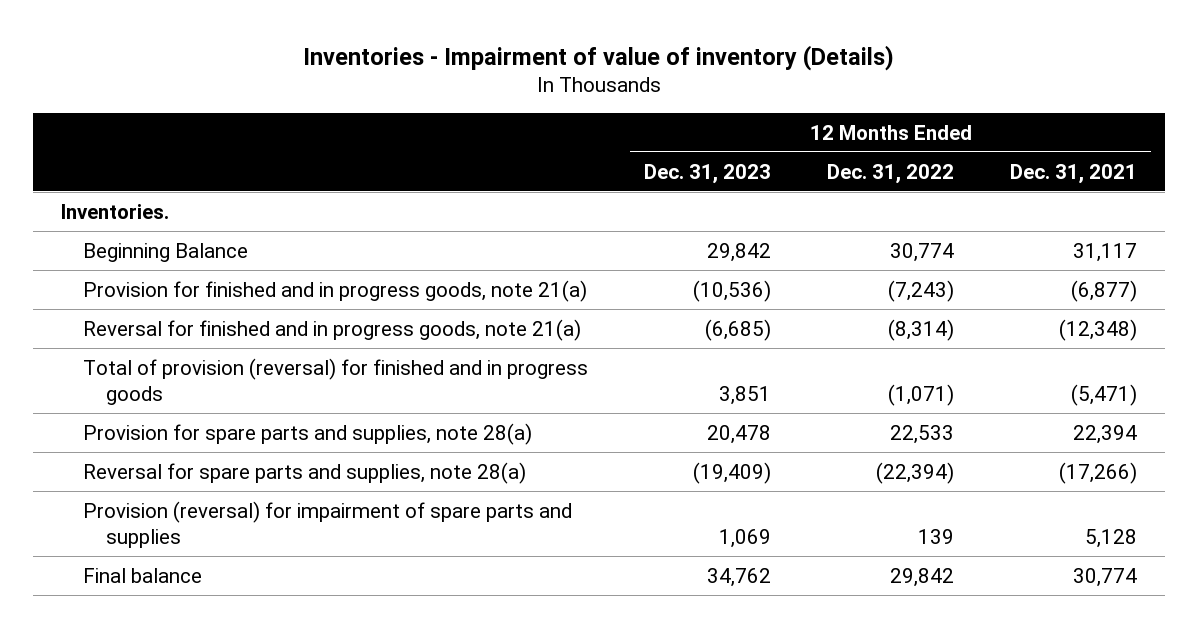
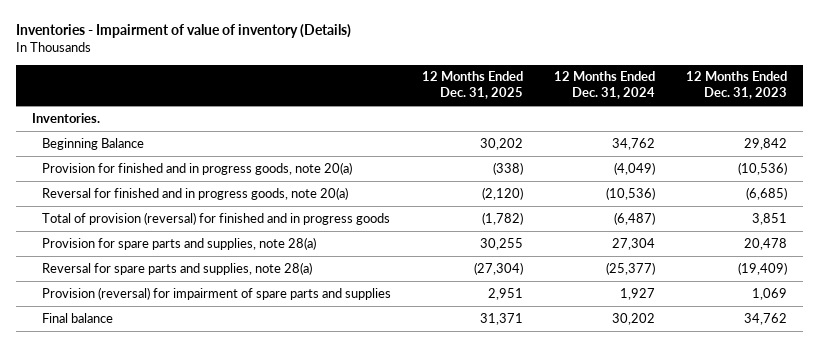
[827,163,955,184] Dec. 31, 2022 -> none
[1010,163,1138,184] Dec. 31, 2021 -> none
none -> [421,71,523,100] 12 Months Ended Dec. 31, 2025
none -> [554,71,656,100] 12 Months Ended Dec. 31, 2024
[83,279,588,302] Provision for finished and in progress goods, note 21(a) -> [41,161,352,175] Provision for finished and in progress goods, note 20(a)
[83,318,582,341] Reversal for finished and in progress goods, note 21(a) -> [41,186,348,200] Reversal for finished and in progress goods, note 20(a)

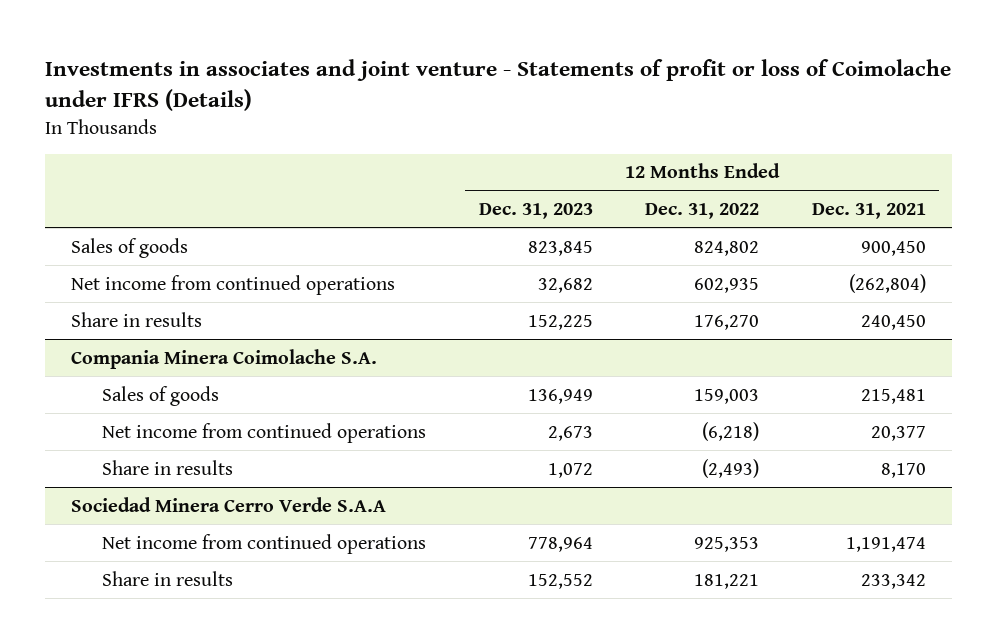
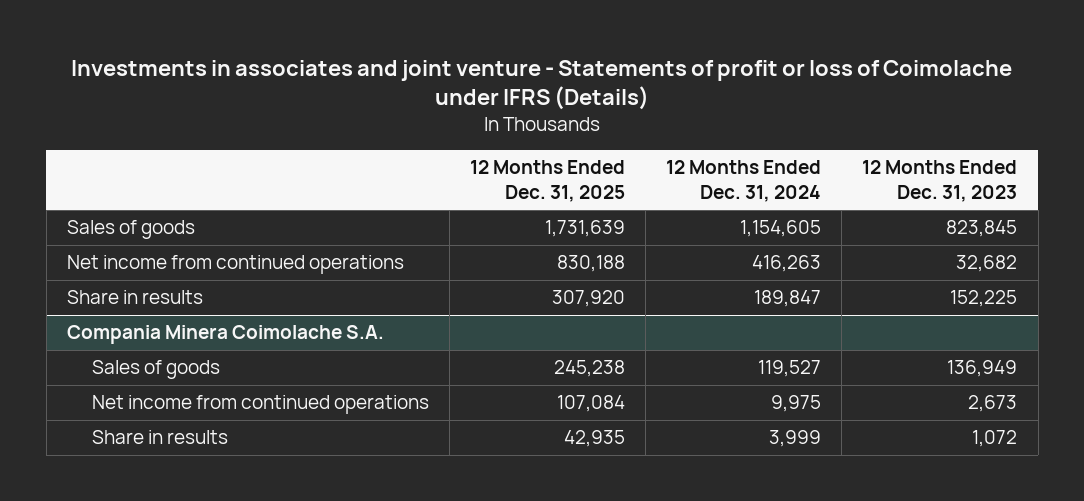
[645,203,760,220] Dec. 31, 2022 -> none
[811,203,926,220] Dec. 31, 2021 -> none
none -> [469,160,625,202] 12 Months Ended Dec. 31, 2025
none -> [666,160,822,202] 12 Months Ended Dec. 31, 2024
[70,496,386,512] Sociedad Minera Cerro Verde S.A.A -> none
[102,533,427,554] Net income from continued operations -> none
[102,570,234,586] Share in results -> none

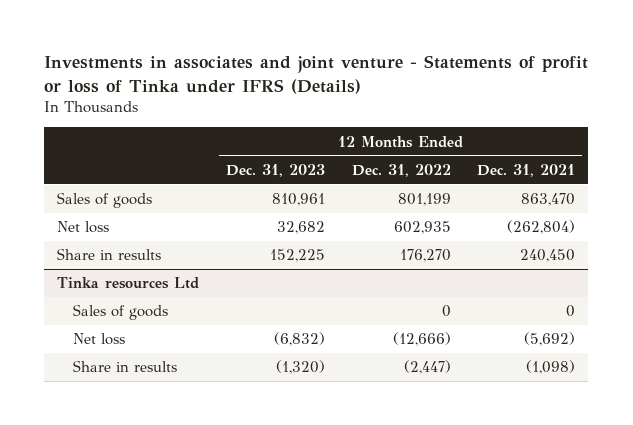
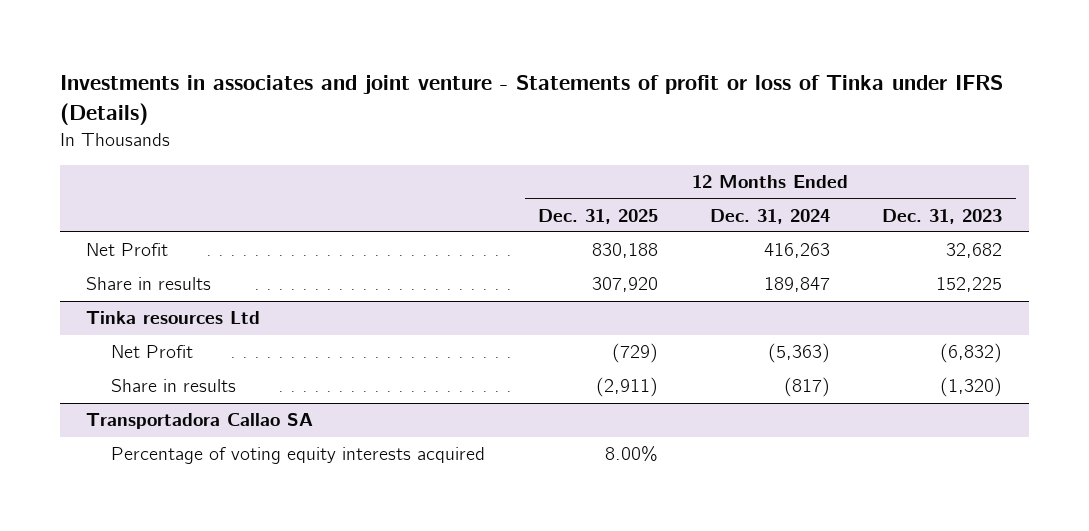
[351,163,451,177] Dec. 31, 2022 -> none
[477,163,576,177] Dec. 31, 2021 -> none
none -> [537,208,658,224] Dec. 31, 2025
none -> [710,208,831,224] Dec. 31, 2024
[57,192,153,209] Sales of goods -> none
[57,221,110,234] Net loss -> [86,243,169,257] Net Profit
[72,304,168,321] Sales of goods -> none
[72,333,125,346] Net loss -> [111,345,194,359] Net Profit
none -> [86,413,314,430] Transportadora Callao SA
none -> [111,447,486,465] Percentage of voting equity interests acquired

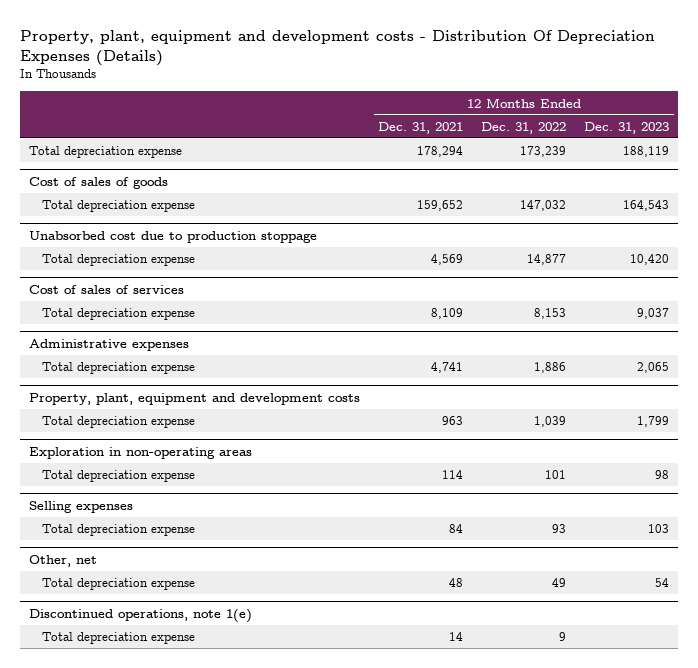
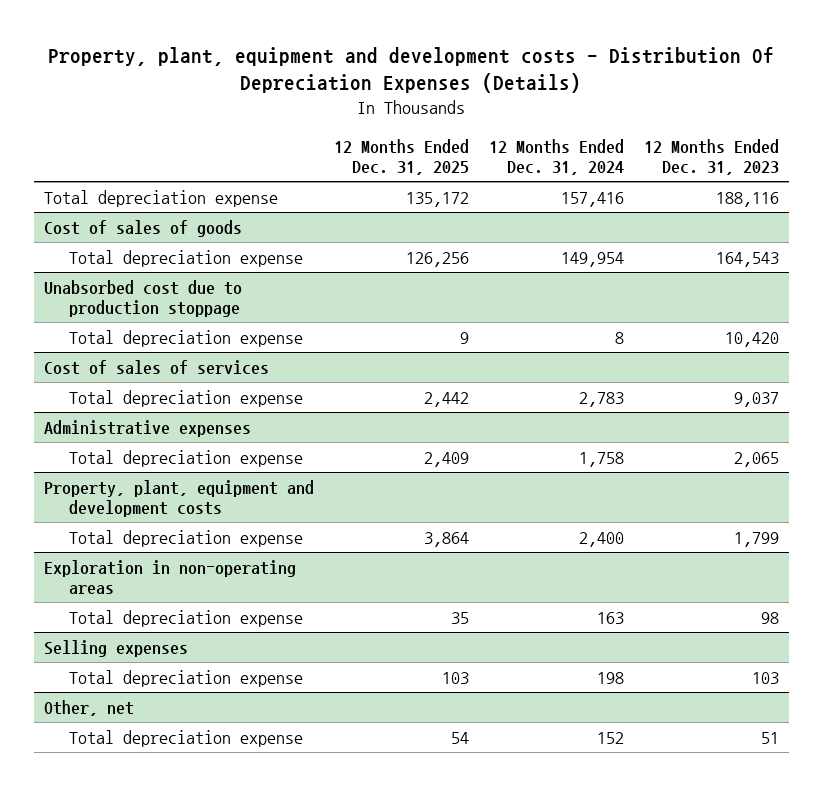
[378,121,464,134] Dec. 31, 2021 -> none
[481,121,567,134] Dec. 31, 2022 -> none
none -> [333,138,469,176] 12 Months Ended Dec. 31, 2025
none -> [488,138,624,176] 12 Months Ended Dec. 31, 2024
[623,146,670,158] 188,119 -> [715,191,779,207] 188,116
[29,608,253,623] Discontinued operations, note 1(e) -> none
[42,632,196,645] Total depreciation expense -> none
[655,578,670,588] 54 -> [760,731,779,744] 51

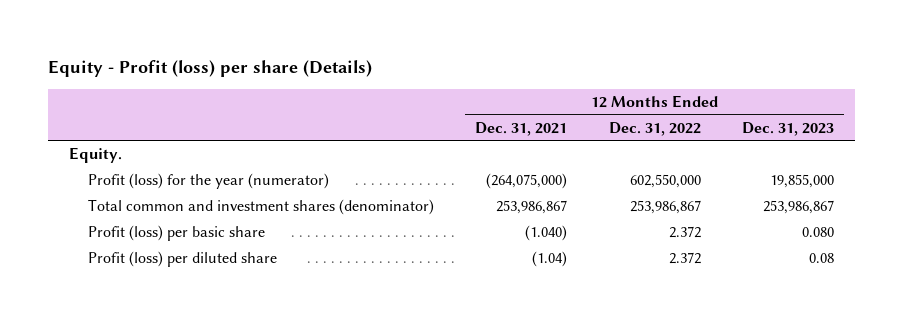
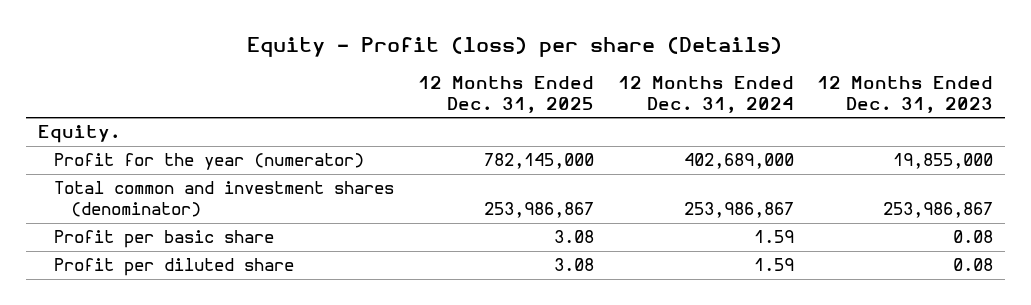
[475,121,568,136] Dec. 31, 2021 -> none
[608,121,701,136] Dec. 31, 2022 -> none
none -> [417,75,594,113] 12 Months Ended Dec. 31, 2025
none -> [617,75,794,113] 12 Months Ended Dec. 31, 2024
[88,173,330,190] Profit (loss) for the year (numerator) -> [54,153,365,171] Profit for the year (numerator)
[88,225,266,242] Profit (loss) per basic share -> [54,230,275,249] Profit per basic share
[801,227,834,238] 0.080 -> [953,230,994,244] 0.08
[88,251,278,268] Profit (loss) per diluted share -> [54,258,295,277] Profit per diluted share

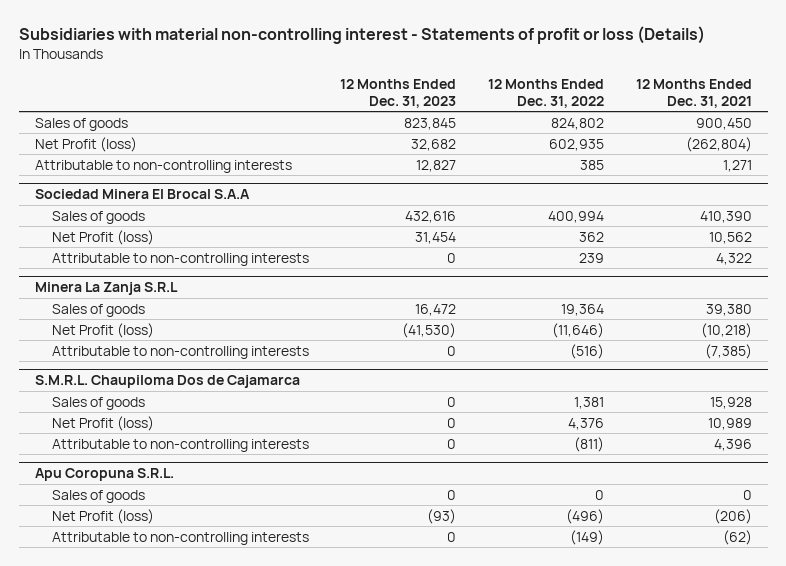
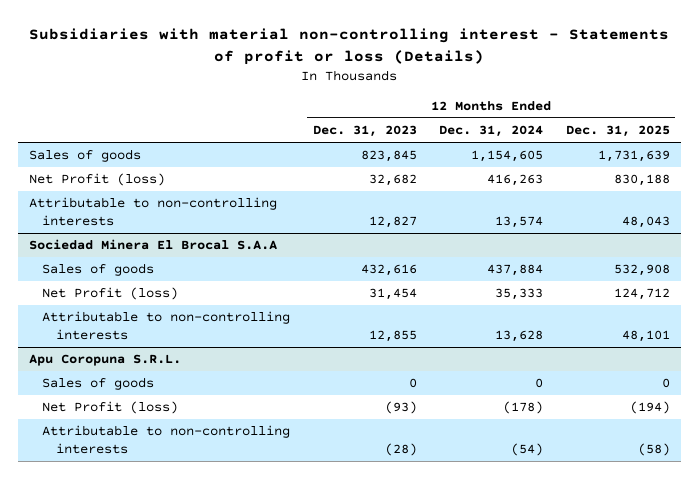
[488,78,605,108] 12 Months Ended Dec. 31, 2022 -> none
[635,78,752,108] 12 Months Ended Dec. 31, 2021 -> none
none -> [439,125,544,138] Dec. 31, 2024
none -> [565,125,670,138] Dec. 31, 2025
[34,282,178,296] Minera La Zanja S.R.L -> none
[51,303,145,317] Sales of goods -> none
[51,322,154,338] Net Profit (loss) -> none
[51,345,309,359] Attributable to non-controlling interests -> none
[34,375,300,389] S.M.R.L. Chaupiloma Dos de Cajamarca -> none
[51,396,145,410] Sales of goods -> none
[51,415,154,431] Net Profit (loss) -> none
[51,438,309,452] Attributable to non-controlling interests -> none
[447,252,457,263] 0 -> [368,329,417,342] 12,855
[447,531,457,542] 0 -> [384,442,417,456] (28)

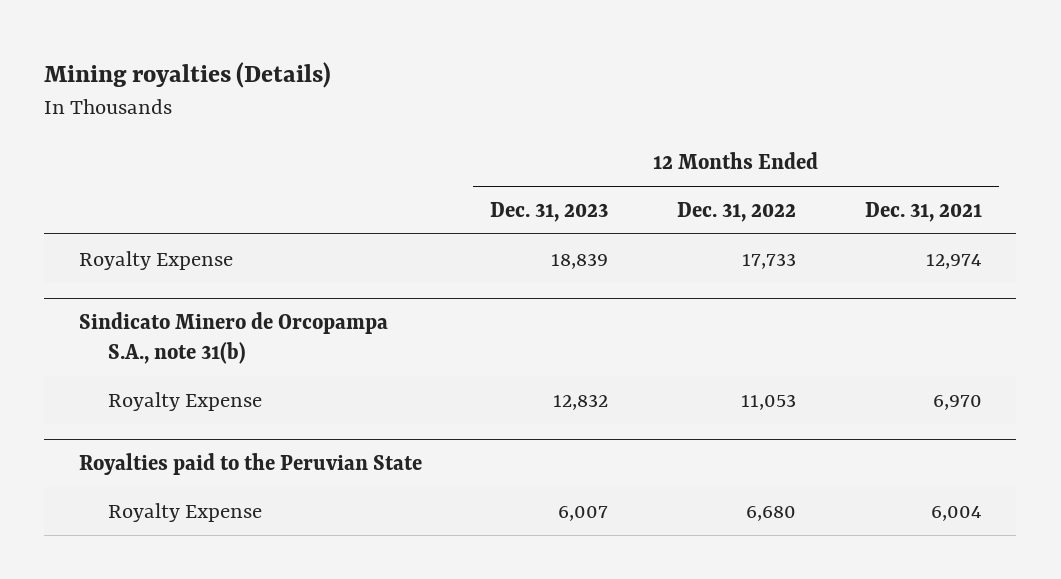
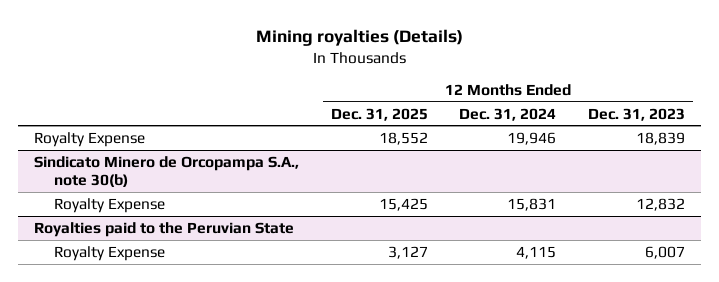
[677,201,797,222] Dec. 31, 2022 -> none
[864,201,982,222] Dec. 31, 2021 -> none
none -> [330,107,428,121] Dec. 31, 2025
none -> [459,107,557,121] Dec. 31, 2024
[78,311,388,365] Sindicato Minero de Orcopampa S.A., note 31(b) -> [34,155,300,187] Sindicato Minero de Orcopampa S.A., note 30(b)

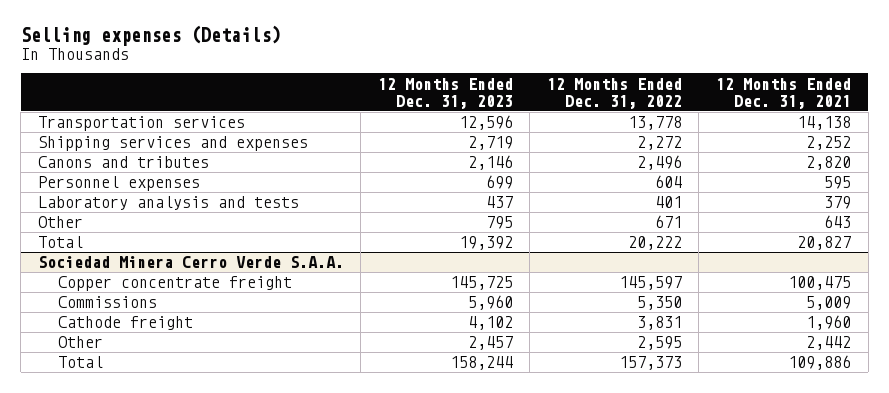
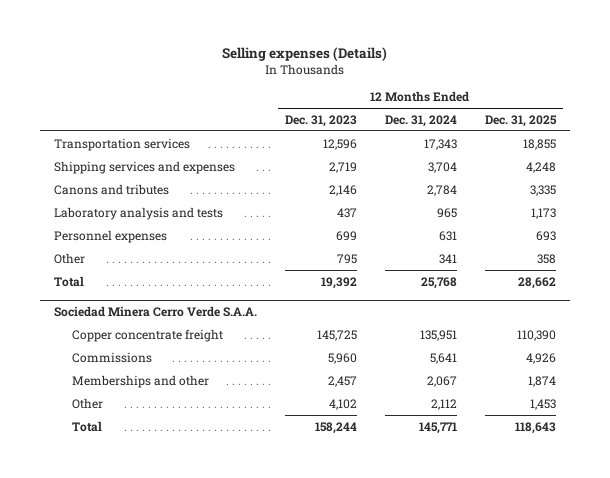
[546,77,682,109] 12 Months Ended Dec. 31, 2022 -> none
[716,77,852,109] 12 Months Ended Dec. 31, 2021 -> none
none -> [384,114,457,127] Dec. 31, 2024
none -> [485,114,558,127] Dec. 31, 2025
[37,176,200,192] Personnel expenses -> [53,229,167,243] Personnel expenses
[58,316,194,331] Cathode freight -> none
none -> [71,374,209,388] Memberships and other
[467,336,513,351] 2,457 -> [328,398,357,410] 4,102

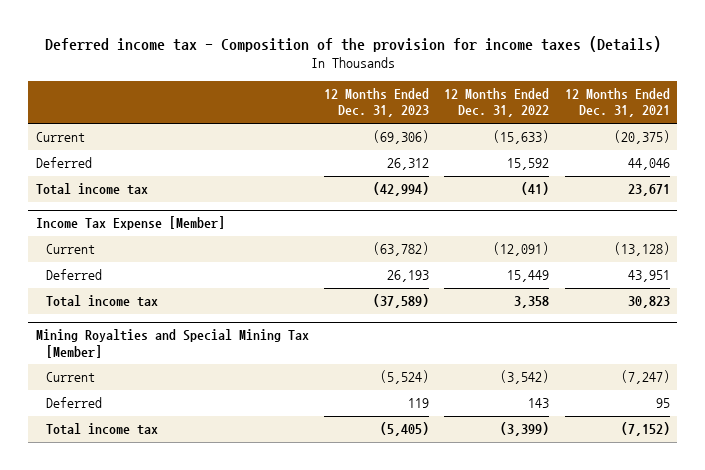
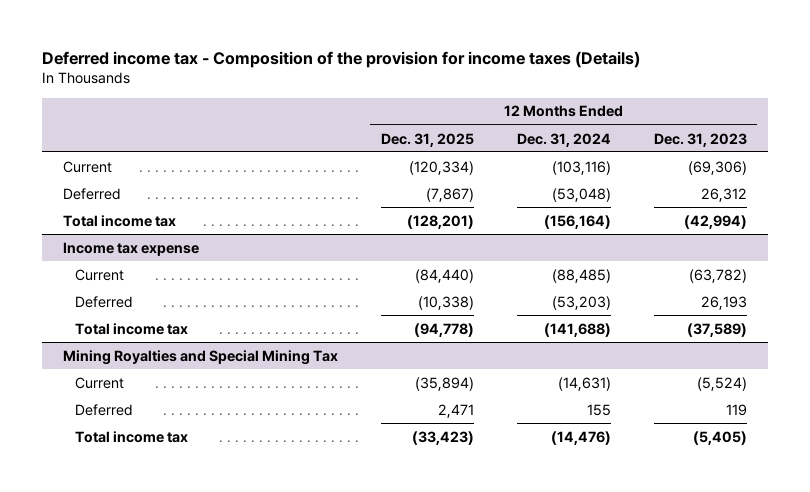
[444,88,550,118] 12 Months Ended Dec. 31, 2022 -> none
[564,88,670,118] 12 Months Ended Dec. 31, 2021 -> none
none -> [380,132,474,147] Dec. 31, 2025
none -> [516,132,611,147] Dec. 31, 2024
[35,216,225,231] Income Tax Expense [Member] -> [62,241,199,256] Income tax expense
[35,329,309,358] Mining Royalties and Special Mining Tax [Member] -> [62,349,338,365] Mining Royalties and Special Mining Tax

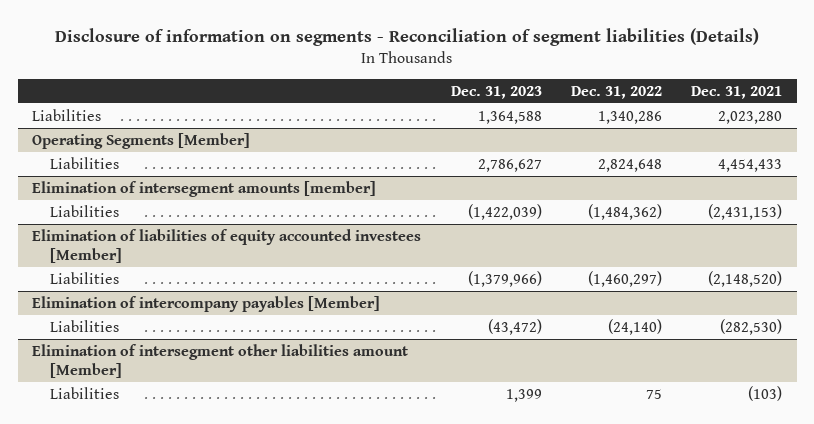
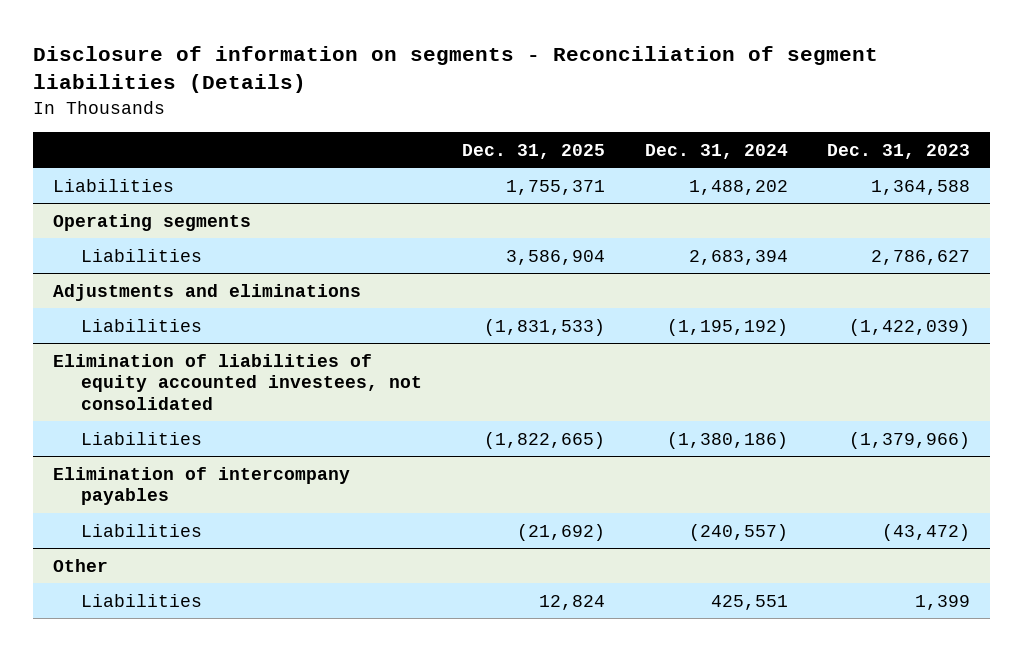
[570,85,662,99] Dec. 31, 2022 -> none
[691,85,783,99] Dec. 31, 2021 -> none
none -> [462,143,606,159] Dec. 31, 2025
none -> [644,143,788,159] Dec. 31, 2024
[32,132,251,149] Operating Segments [Member] -> [53,213,252,231] Operating segments
[32,180,377,197] Elimination of intersegment amounts [member] -> [53,283,362,301] Adjustments and eliminations
[32,228,422,263] Elimination of liabilities of equity accounted investees [Member] -> [53,353,423,410] Elimination of liabilities of equity accounted investees, not consolidated
[32,295,381,312] Elimination of intercompany payables [Member] -> [53,466,351,506] Elimination of intercompany payables
[32,343,409,378] Elimination of intersegment other liabilities amount [Member] -> [53,558,109,572] Other

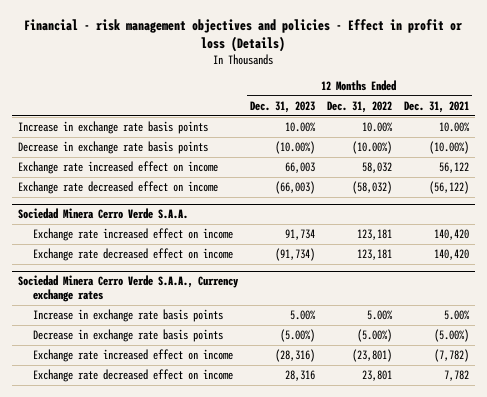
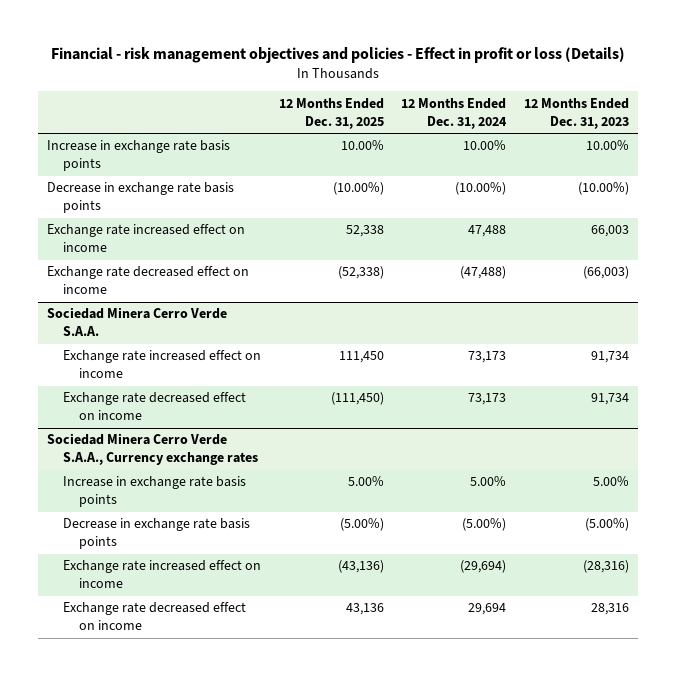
[326,100,392,113] Dec. 31, 2022 -> none
[404,100,470,113] Dec. 31, 2021 -> none
none -> [278,97,384,129] 12 Months Ended Dec. 31, 2025
none -> [401,97,508,129] 12 Months Ended Dec. 31, 2024
[274,248,315,262] (91,734) -> [591,393,630,406] 91,734

